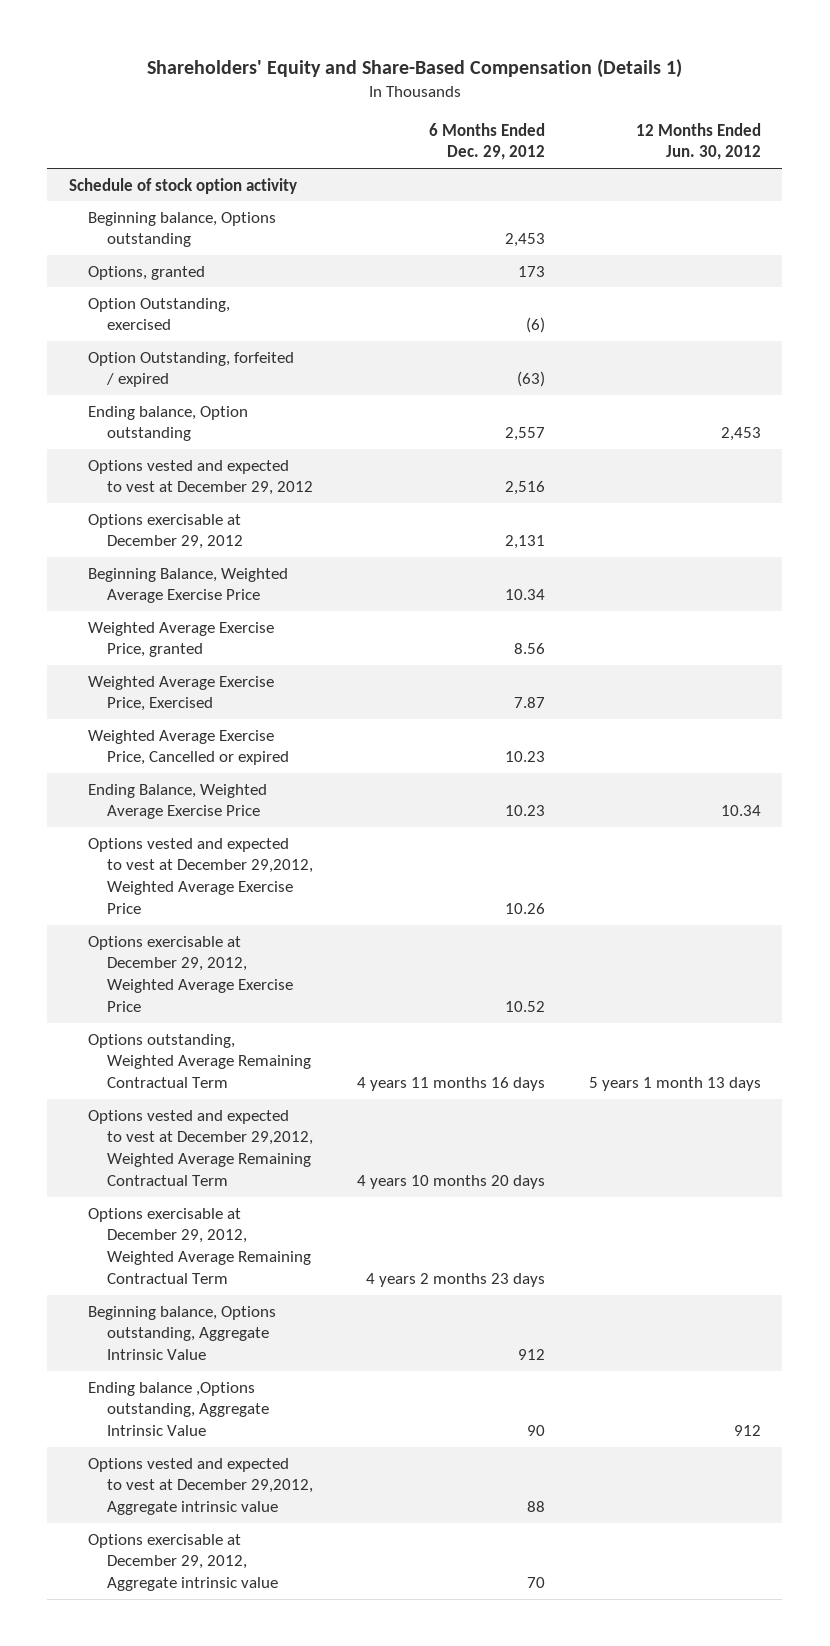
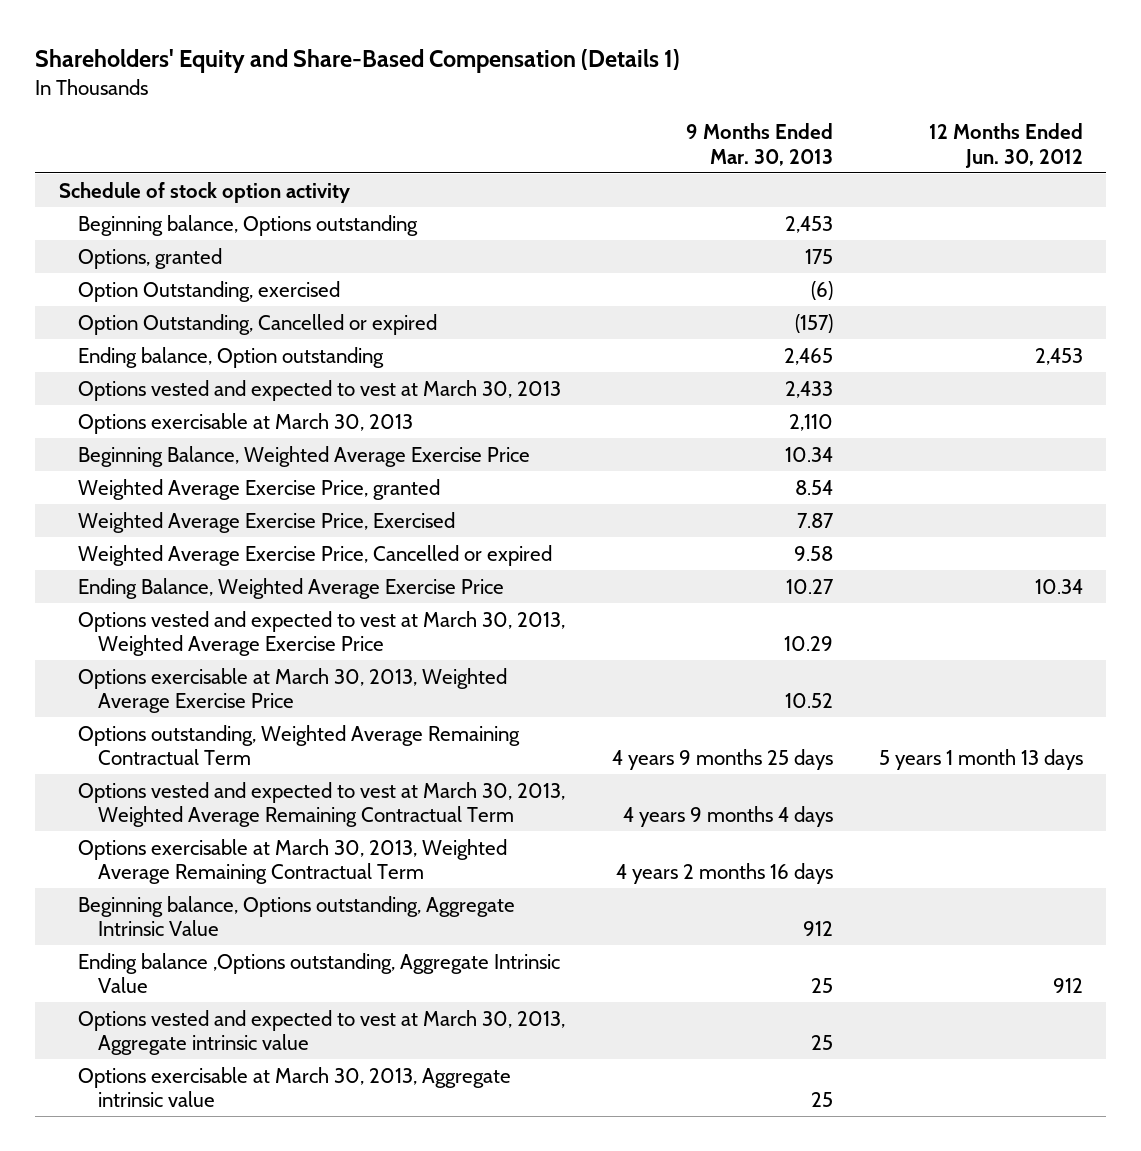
[428,122,545,161] 6 Months Ended Dec. 29, 2012 -> none
none -> [685,123,833,166] 9 Months Ended Mar. 30, 2013
[88,351,295,388] Option Outstanding, forfeited / expired -> [78,313,438,335] Option Outstanding, Cancelled or expired
[88,459,314,496] Options vested and expected to vest at December 29, 2012 -> [78,379,562,401] Options vested and expected to vest at March 30, 2013
[88,513,244,550] Options exercisable at December 29, 2012 -> [78,412,414,434] Options exercisable at March 30, 2013
[88,837,314,914] Options vested and expected to vest at December 29,2012, Weighted Average Exercise Price -> [78,610,566,656] Options vested and expected to vest at March 30, 2013, Weighted Average Exercise Price
[88,935,294,1012] Options exercisable at December 29, 2012, Weighted Average Exercise Price -> [78,667,508,713] Options exercisable at March 30, 2013, Weighted Average Exercise Price
[88,1109,314,1186] Options vested and expected to vest at December 29,2012, Weighted Average Remaining Contractual Term -> [78,781,566,827] Options vested and expected to vest at March 30, 2013, Weighted Average Remaining Contractual Term
[88,1207,312,1284] Options exercisable at December 29, 2012, Weighted Average Remaining Contractual Term -> [78,838,508,884] Options exercisable at March 30, 2013, Weighted Average Remaining Contractual Term
[88,1457,314,1516] Options vested and expected to vest at December 29,2012, Aggregate intrinsic value -> [78,1009,566,1055] Options vested and expected to vest at March 30, 2013, Aggregate intrinsic value
[88,1533,279,1592] Options exercisable at December 29, 2012, Aggregate intrinsic value -> [78,1066,512,1107] Options exercisable at March 30, 2013, Aggregate intrinsic value

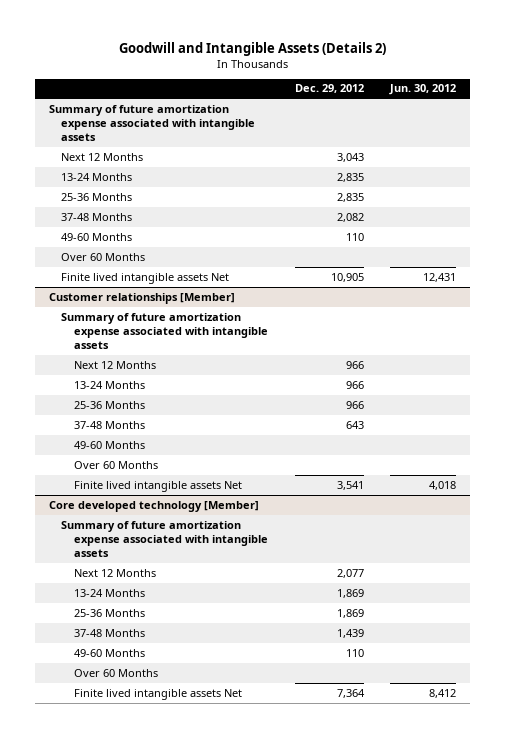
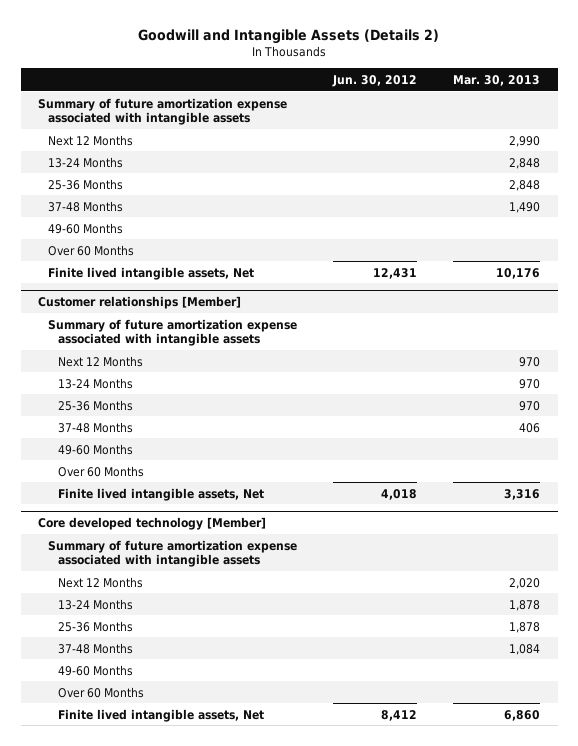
[294,84,364,94] Dec. 29, 2012 -> none
none -> [452,74,540,86] Mar. 30, 2013
[61,272,230,284] Finite lived intangible assets Net -> [48,266,255,280] Finite lived intangible assets, Net
[73,480,242,492] Finite lived intangible assets Net -> [58,487,265,501] Finite lived intangible assets, Net
[73,688,242,700] Finite lived intangible assets Net -> [58,708,265,722] Finite lived intangible assets, Net

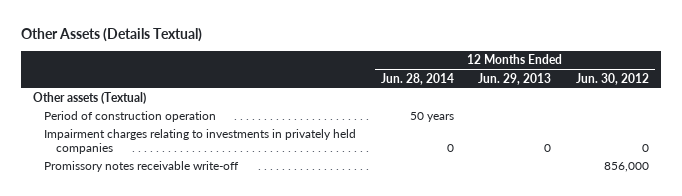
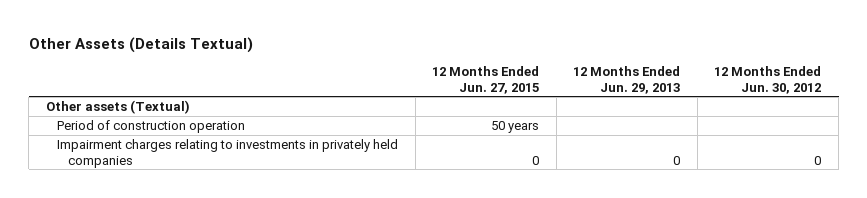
[380,72,454,85] Jun. 28, 2014 -> none
none -> [432,66,540,94] 12 Months Ended Jun. 27, 2015
[44,161,240,173] Promissory notes receivable write-off -> none

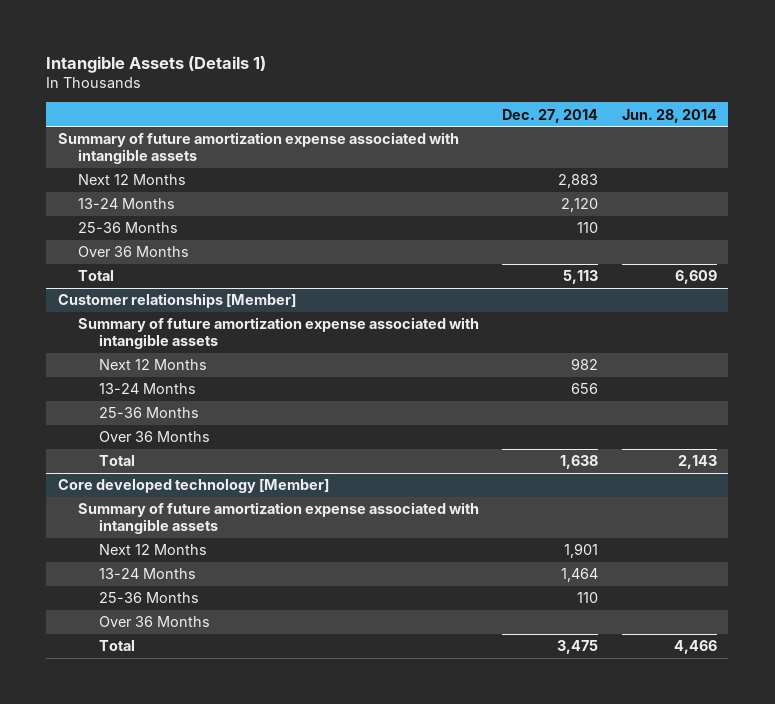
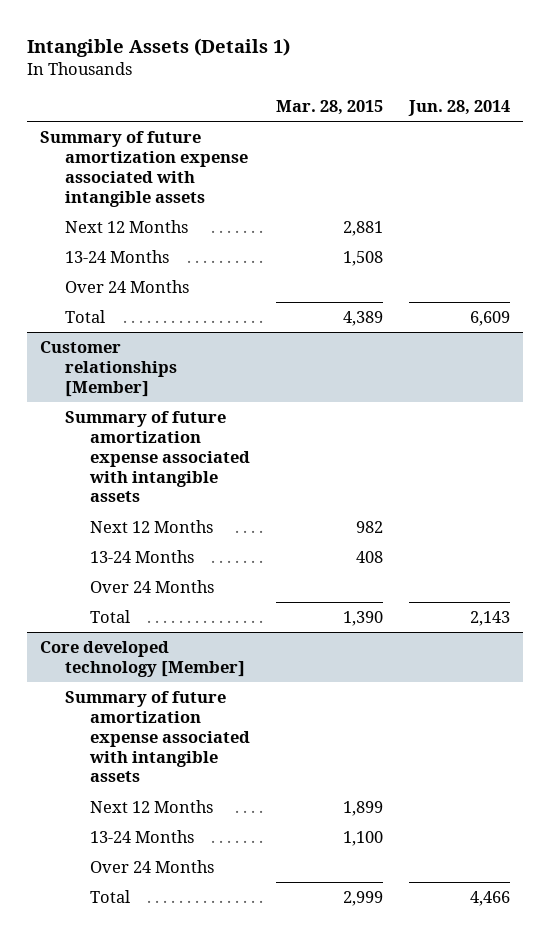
[502,108,599,123] Dec. 27, 2014 -> none
none -> [276,99,384,115] Mar. 28, 2015
[78,246,190,258] Over 36 Months -> none
[78,222,179,234] 25-36 Months -> [65,280,190,294] Over 24 Months
[98,431,210,443] Over 36 Months -> none
[98,407,199,419] 25-36 Months -> [90,580,215,594] Over 24 Months
[98,616,210,628] Over 36 Months -> none
[98,592,199,604] 25-36 Months -> [90,860,215,874] Over 24 Months

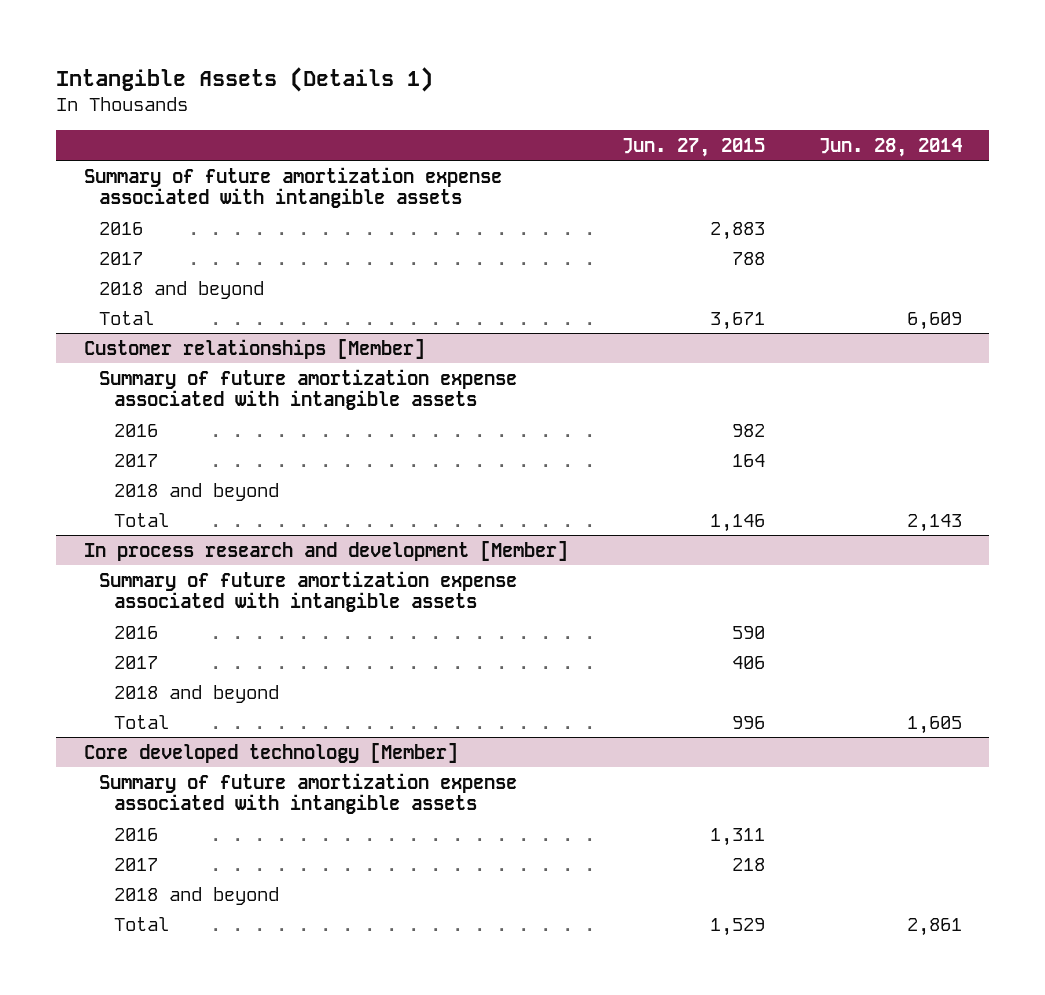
[276,99,384,115] Mar. 28, 2015 -> none
none -> [621,137,765,157] Jun. 27, 2015
[65,280,190,294] Over 24 Months -> none
[65,220,189,234] Next 12 Months -> [98,221,143,235] 2016
[65,250,170,264] 13-24 Months -> [98,251,143,265] 2017
none -> [98,280,264,299] 2018 and beyond
[90,580,215,594] Over 24 Months -> none
[90,520,214,534] Next 12 Months -> [114,423,159,437] 2016
[90,550,195,564] 13-24 Months -> [114,453,159,467] 2017
none -> [114,482,280,501] 2018 and beyond
none -> [83,540,568,561] In process research and development [Member]
none -> [98,570,517,613] Summary of future amortization expense associated with intangible assets
none -> [114,625,159,639] 2016
none -> [114,655,159,669] 2017
none -> [114,684,280,703] 2018 and beyond
none -> [114,714,170,729] Total
[90,860,215,874] Over 24 Months -> none
[90,800,214,814] Next 12 Months -> [114,827,159,841] 2016
[90,830,195,844] 13-24 Months -> [114,857,159,871] 2017
none -> [114,886,280,905] 2018 and beyond
[469,891,510,907] 4,466 -> [906,917,962,936] 2,861

